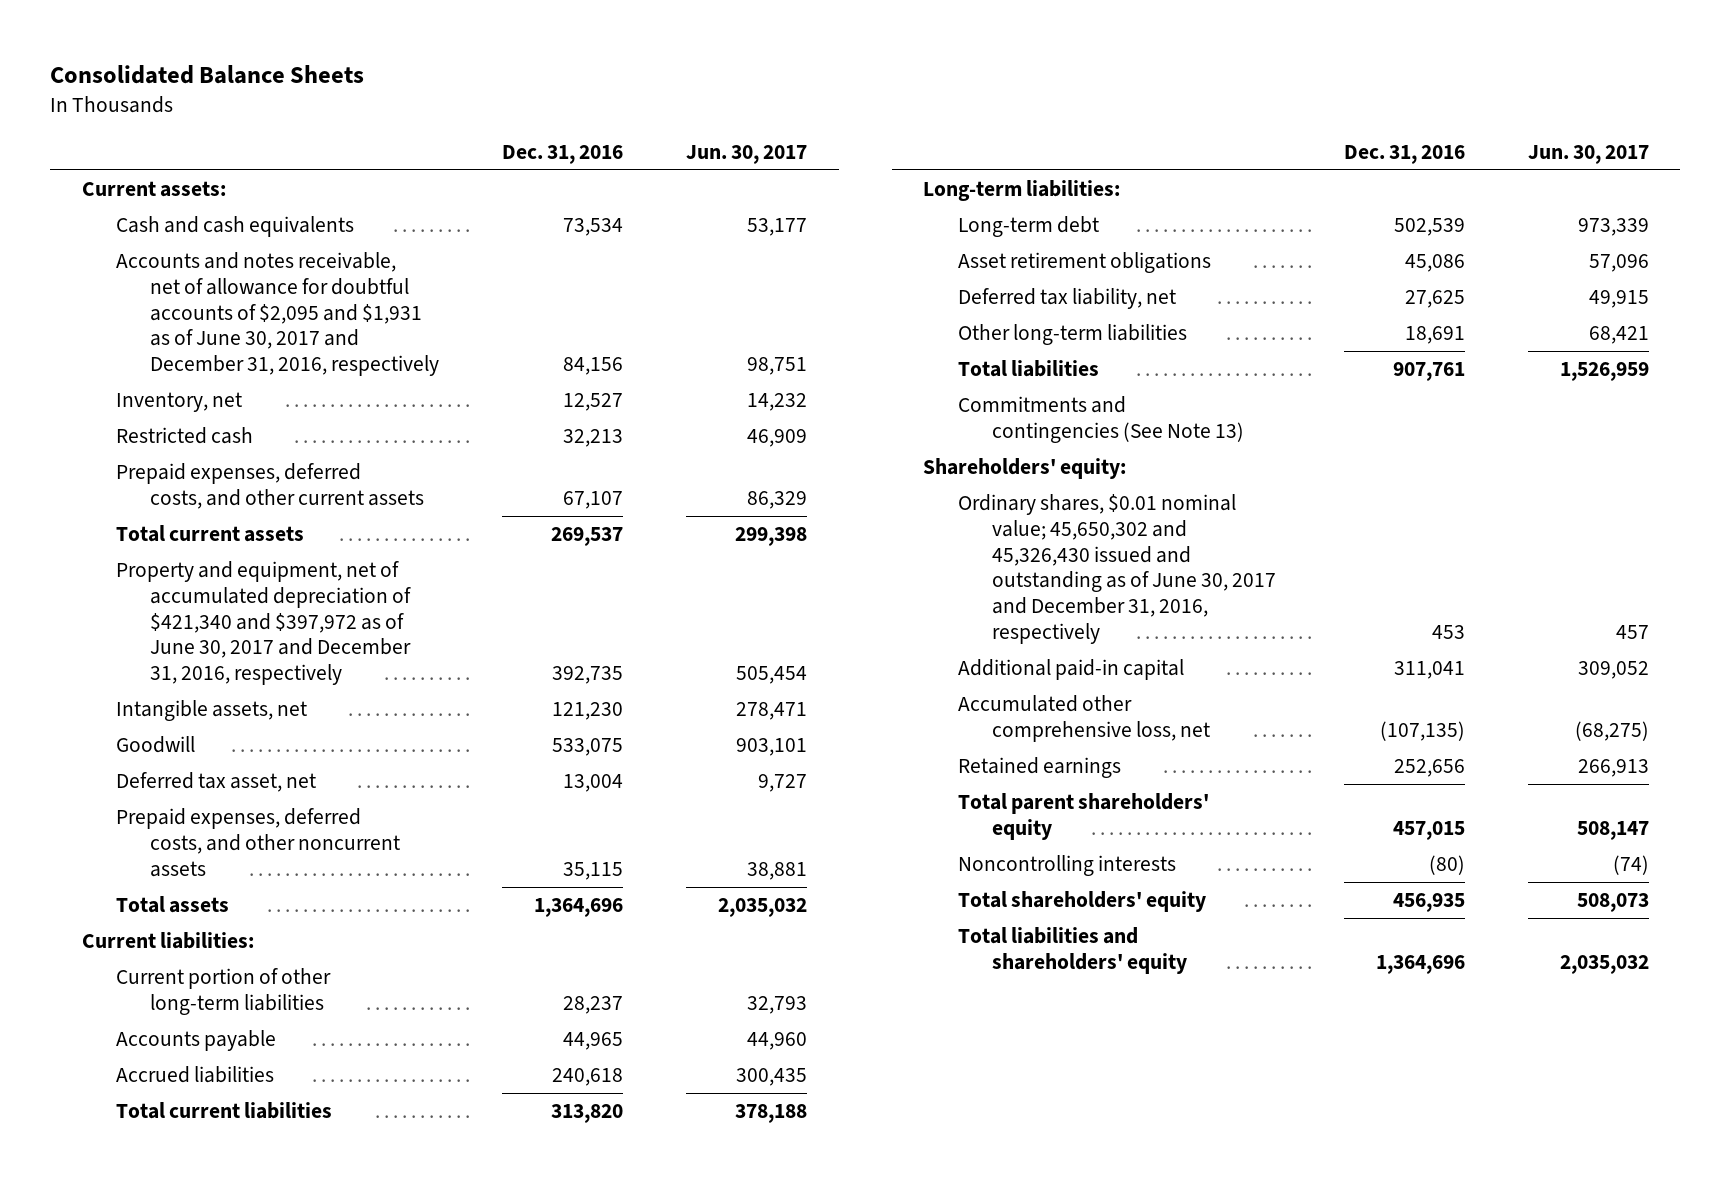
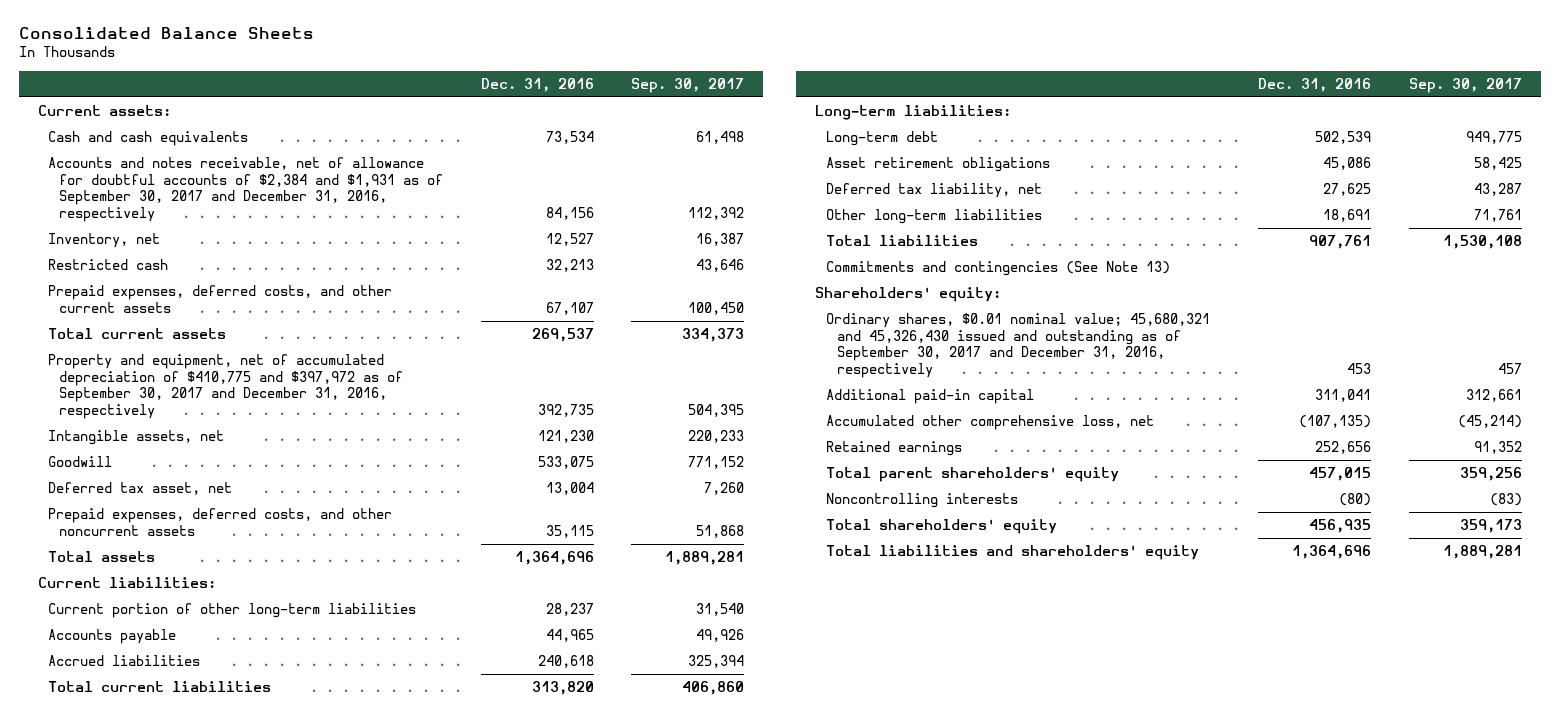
[686,144,808,164] Jun. 30, 2017 -> none
none -> [631,77,745,93] Sep. 30, 2017
[115,252,439,377] Accounts and notes receivable, net of allowance for doubtful accounts of $2,095 and $1,931 as of June 30, 2017 and December 31, 2016, respectively -> [48,157,444,223] Accounts and notes receivable, net of allowance for doubtful accounts of $2,384 and $1,931 as of September 30, 2017 and December 31, 2016, respectively
[115,561,411,686] Property and equipment, net of accumulated depreciation of $421,340 and $397,972 as of June 30, 2017 and December 31, 2016, respectively -> [48,354,404,420] Property and equipment, net of accumulated depreciation of $410,775 and $397,972 as of September 30, 2017 and December 31, 2016, respectively
[957,494,1276,644] Ordinary shares, $0.01 nominal value; 45,650,302 and 45,326,430 issued and outstanding as of June 30, 2017 and December 31, 2016, respectively -> [825,313,1210,379] Ordinary shares, $0.01 nominal value; 45,680,321 and 45,326,430 issued and outstanding as of September 30, 2017 and December 31, 2016, respectively

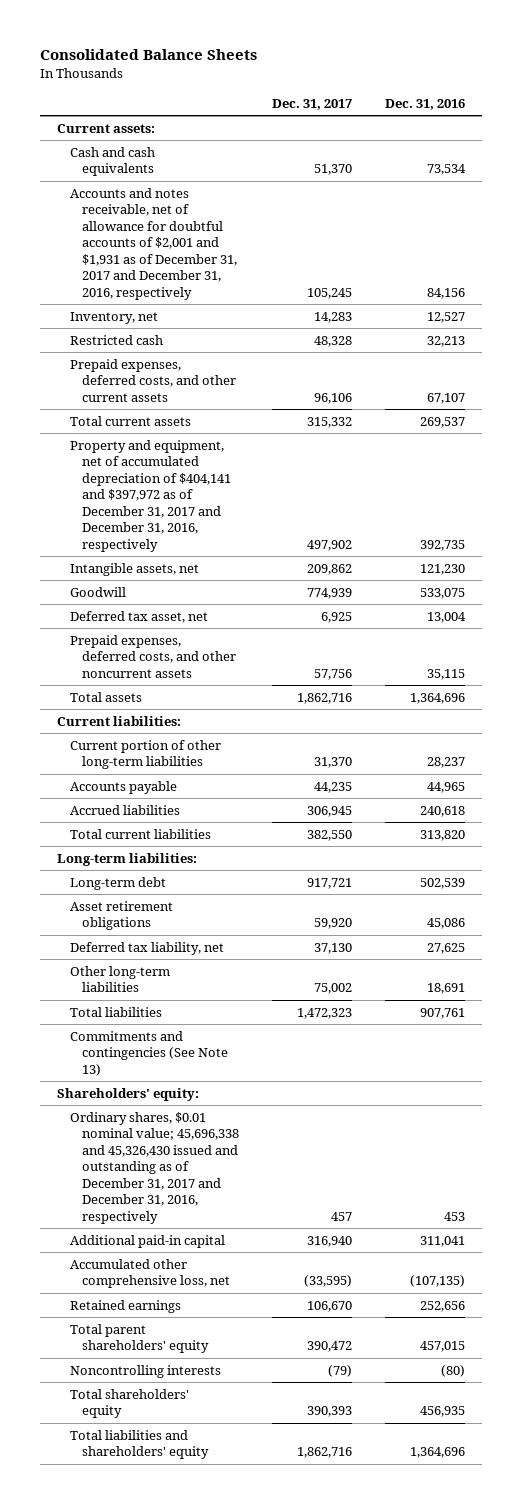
[631,77,745,93] Sep. 30, 2017 -> none
none -> [272,98,353,110] Dec. 31, 2017
[48,157,444,223] Accounts and notes receivable, net of allowance for doubtful accounts of $2,384 and $1,931 as of September 30, 2017 and December 31, 2016, respectively -> [69,187,238,300] Accounts and notes receivable, net of allowance for doubtful accounts of $2,001 and $1,931 as of December 31, 2017 and December 31, 2016, respectively
[48,354,404,420] Property and equipment, net of accumulated depreciation of $410,775 and $397,972 as of September 30, 2017 and December 31, 2016, respectively -> [69,439,232,552] Property and equipment, net of accumulated depreciation of $404,141 and $397,972 as of December 31, 2017 and December 31, 2016, respectively
[825,313,1210,379] Ordinary shares, $0.01 nominal value; 45,680,321 and 45,326,430 issued and outstanding as of September 30, 2017 and December 31, 2016, respectively -> [69,1111,240,1224] Ordinary shares, $0.01 nominal value; 45,696,338 and 45,326,430 issued and outstanding as of December 31, 2017 and December 31, 2016, respectively

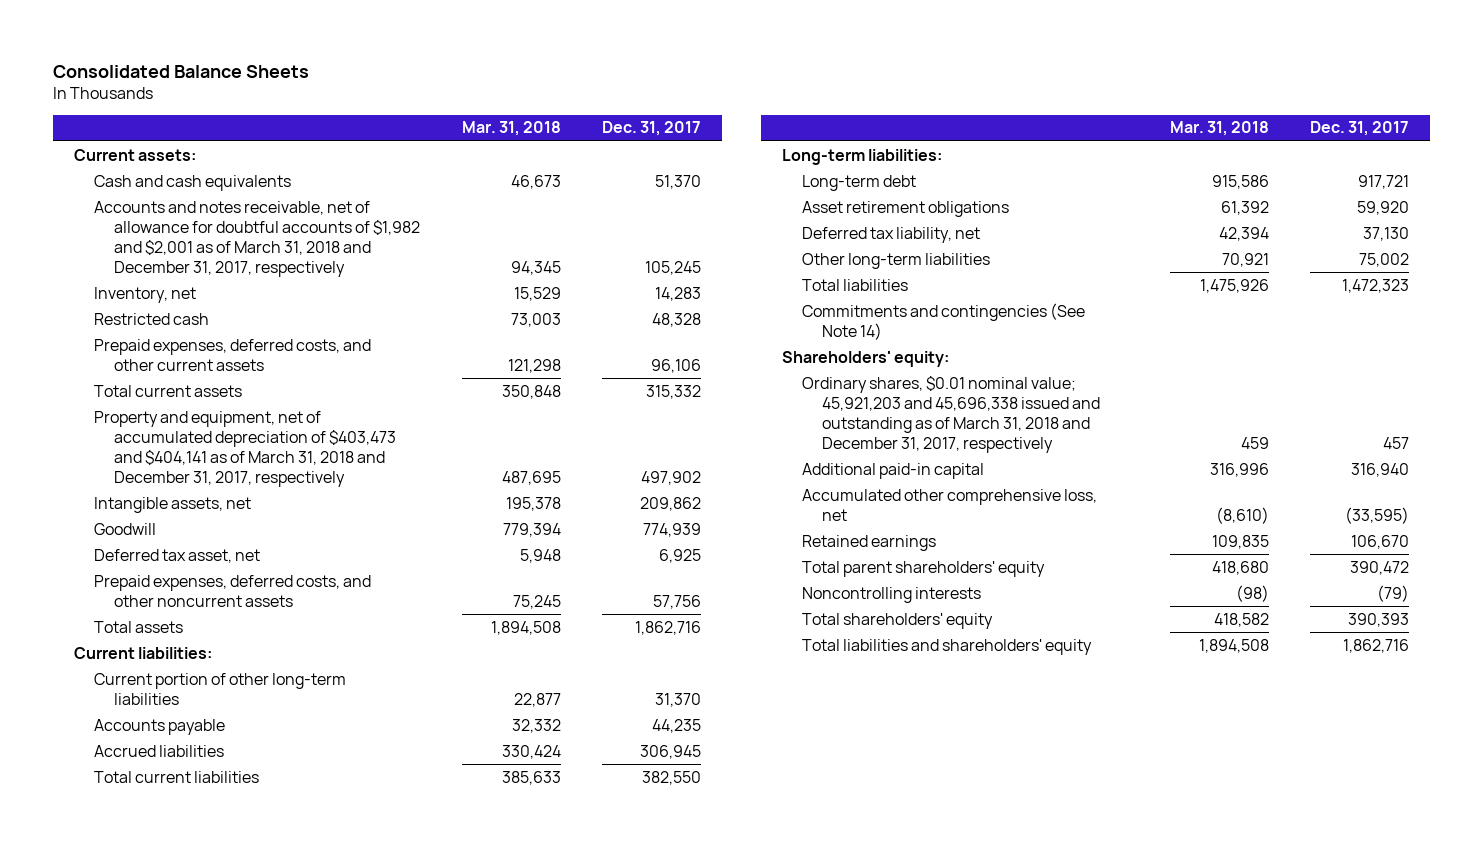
[385,98,466,110] Dec. 31, 2016 -> none
none -> [461,121,561,137] Mar. 31, 2018
[69,187,238,300] Accounts and notes receivable, net of allowance for doubtful accounts of $2,001 and $1,931 as of December 31, 2017 and December 31, 2016, respectively -> [94,200,421,277] Accounts and notes receivable, net of allowance for doubtful accounts of $1,982 and $2,001 as of March 31, 2018 and December 31, 2017, respectively
[69,439,232,552] Property and equipment, net of accumulated depreciation of $404,141 and $397,972 as of December 31, 2017 and December 31, 2016, respectively -> [94,410,397,487] Property and equipment, net of accumulated depreciation of $403,473 and $404,141 as of March 31, 2018 and December 31, 2017, respectively
[69,1030,229,1076] Commitments and contingencies (See Note 13) -> [802,302,1086,340] Commitments and contingencies (See Note 14)
[69,1111,240,1224] Ordinary shares, $0.01 nominal value; 45,696,338 and 45,326,430 issued and outstanding as of December 31, 2017 and December 31, 2016, respectively -> [802,375,1101,453] Ordinary shares, $0.01 nominal value; 45,921,203 and 45,696,338 issued and outstanding as of March 31, 2018 and December 31, 2017, respectively

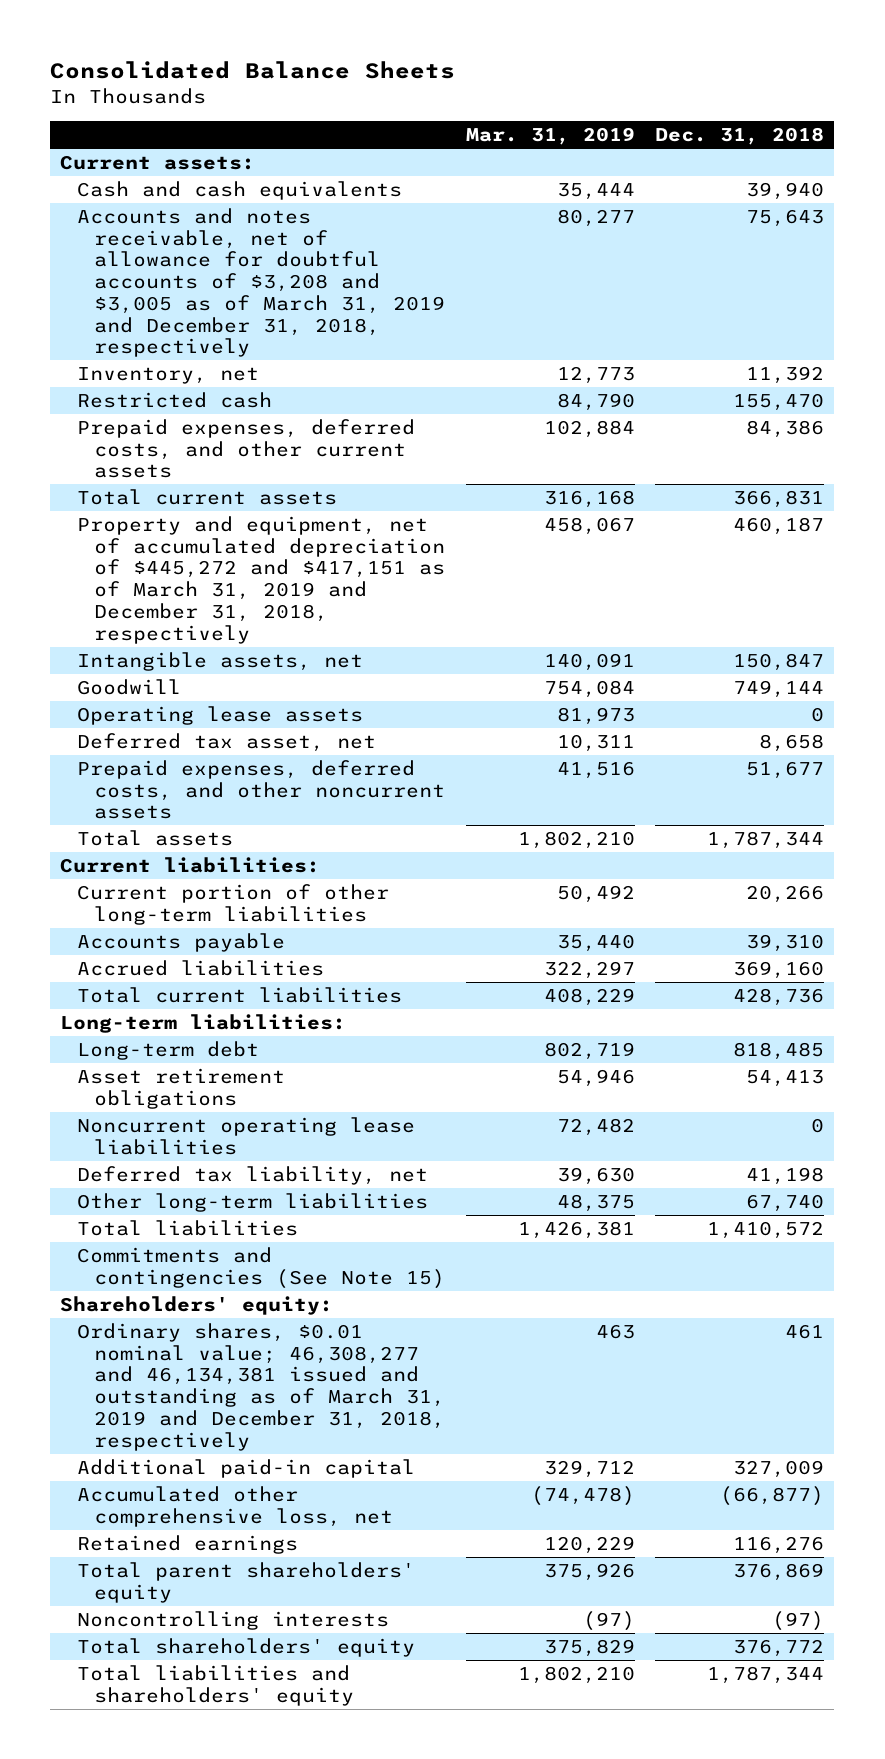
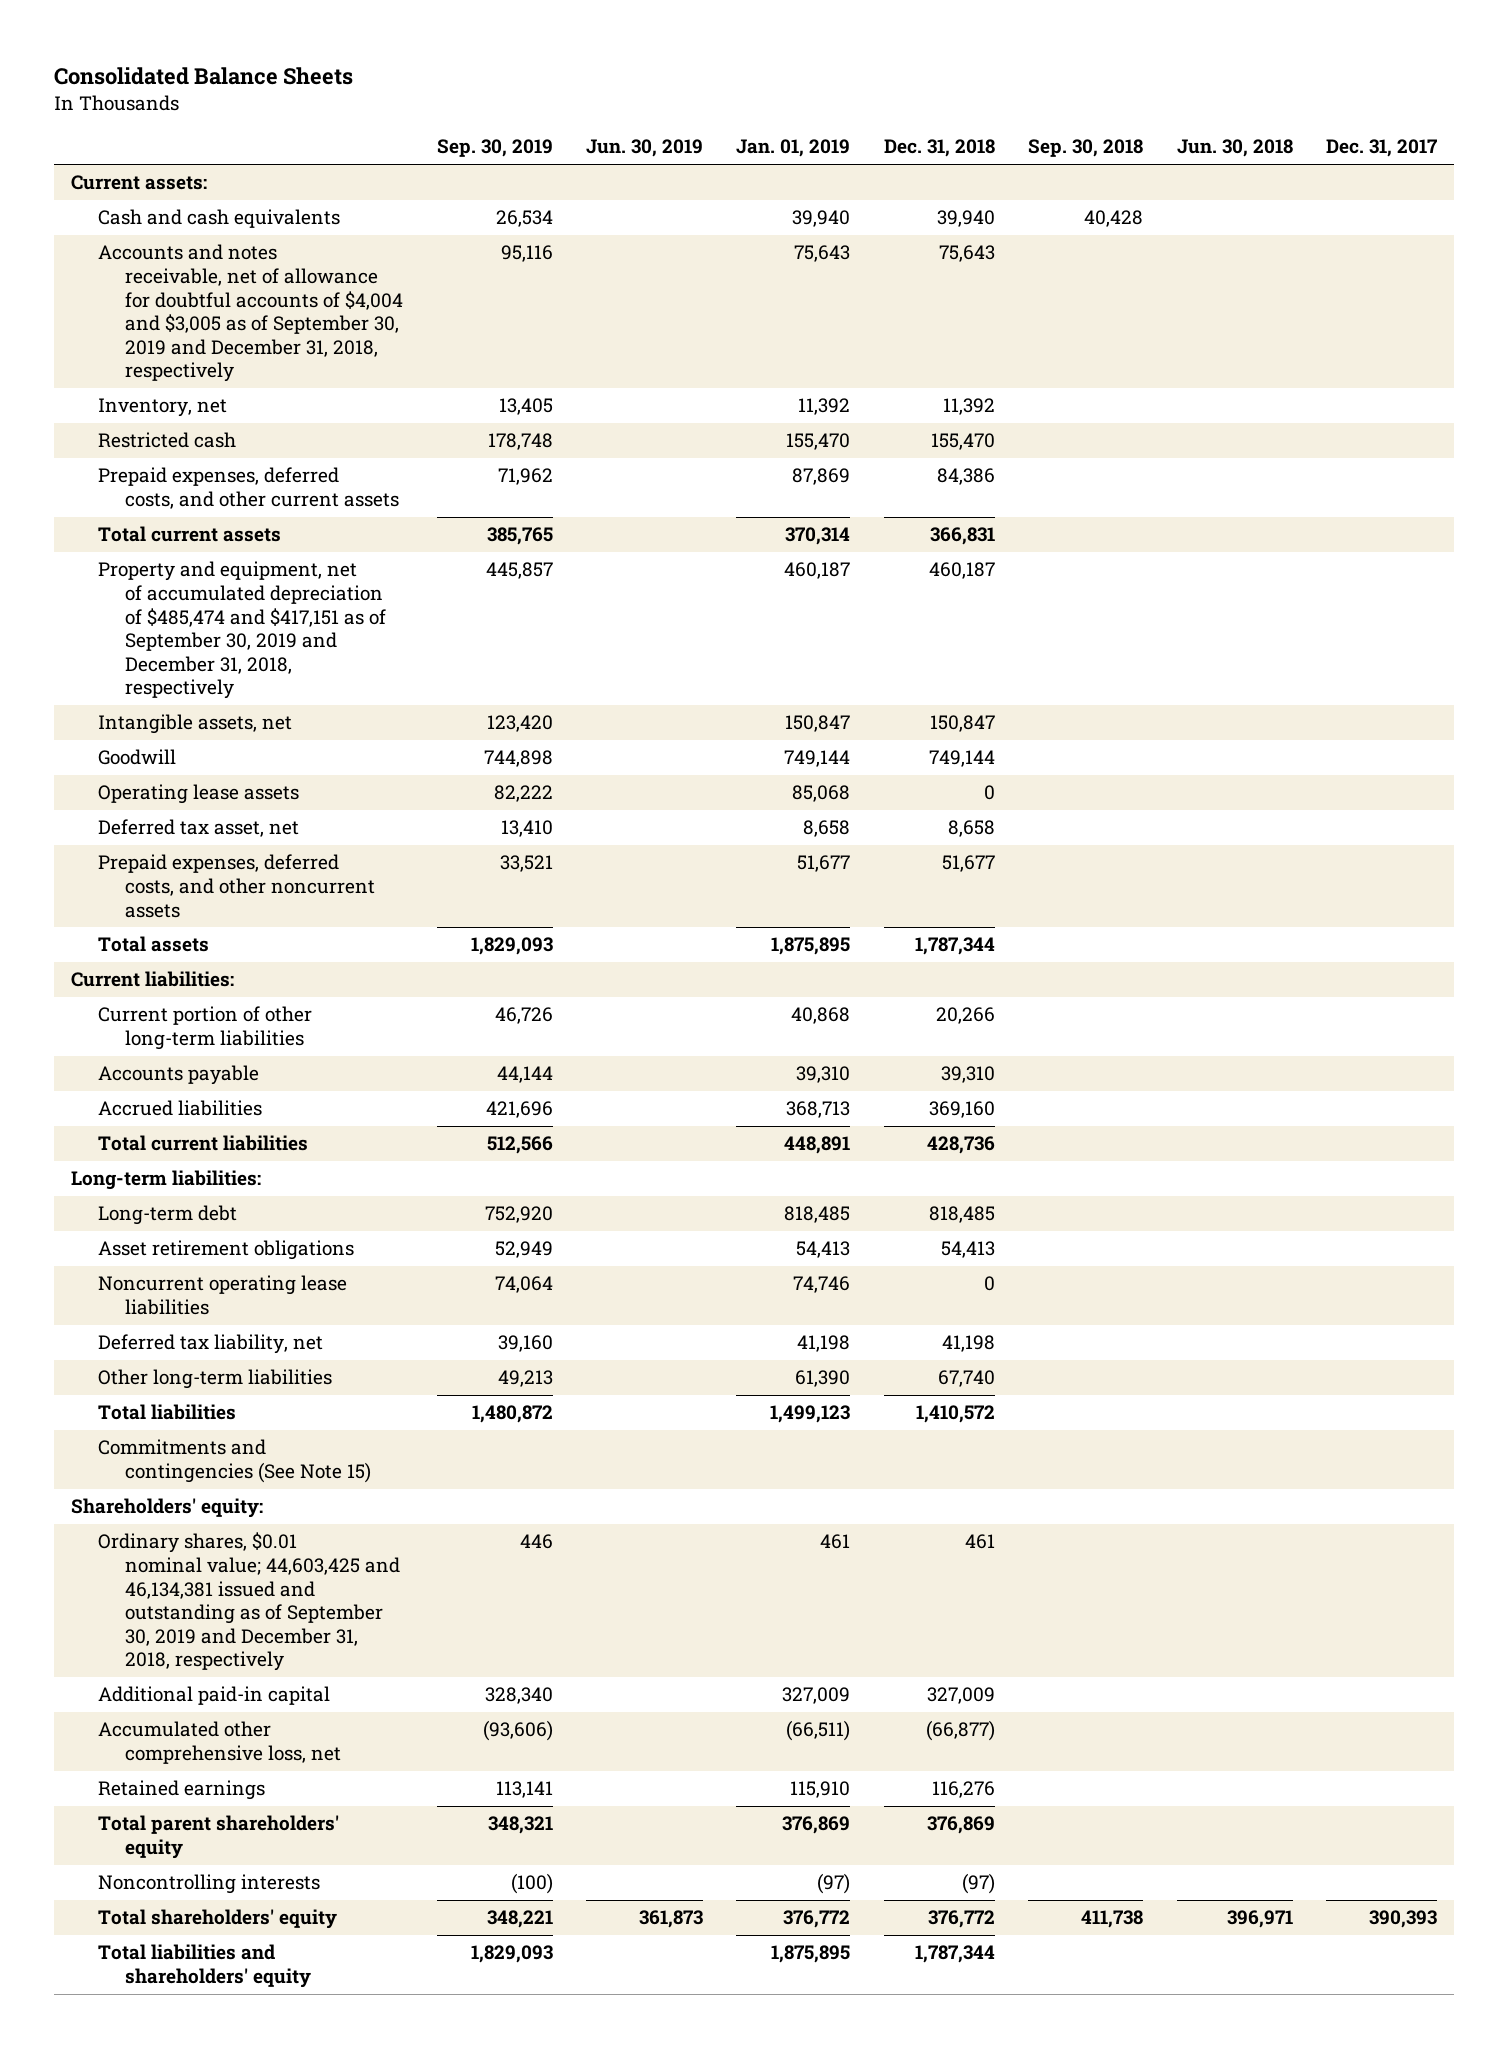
[465,127,635,146] Mar. 31, 2019 -> none
none -> [436,139,553,158] Sep. 30, 2019
none -> [585,139,703,158] Jun. 30, 2019
none -> [736,139,851,158] Jan. 01, 2019
none -> [1028,139,1144,158] Sep. 30, 2018
none -> [1176,139,1293,158] Jun. 30, 2018
none -> [1325,139,1437,158] Dec. 31, 2017
[77,207,446,358] Accounts and notes receivable, net of allowance for doubtful accounts of $3,208 and $3,005 as of March 31, 2019 and December 31, 2018, respectively -> [98,244,404,383] Accounts and notes receivable, net of allowance for doubtful accounts of $4,004 and $3,005 as of September 30, 2019 and December 31, 2018, respectively
[77,515,446,644] Property and equipment, net of accumulated depreciation of $445,272 and $417,151 as of March 31, 2019 and December 31, 2018, respectively -> [98,561,387,700] Property and equipment, net of accumulated depreciation of $485,474 and $417,151 as of September 30, 2019 and December 31, 2018, respectively
[77,1322,446,1451] Ordinary shares, $0.01 nominal value; 46,308,277 and 46,134,381 issued and outstanding as of March 31, 2019 and December 31, 2018, respectively -> [98,1532,401,1672] Ordinary shares, $0.01 nominal value; 44,603,425 and 46,134,381 issued and outstanding as of September 30, 2019 and December 31, 2018, respectively

